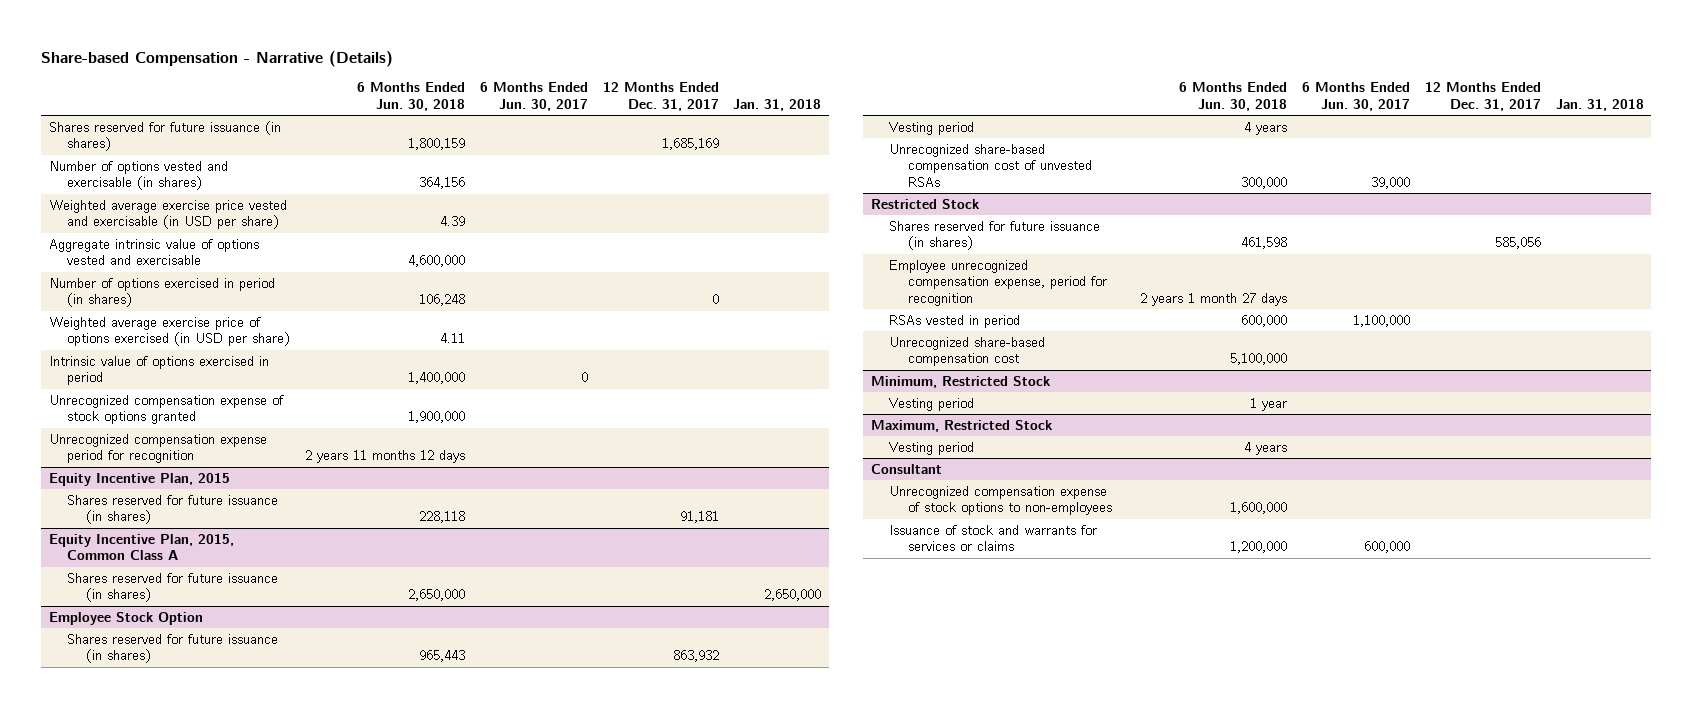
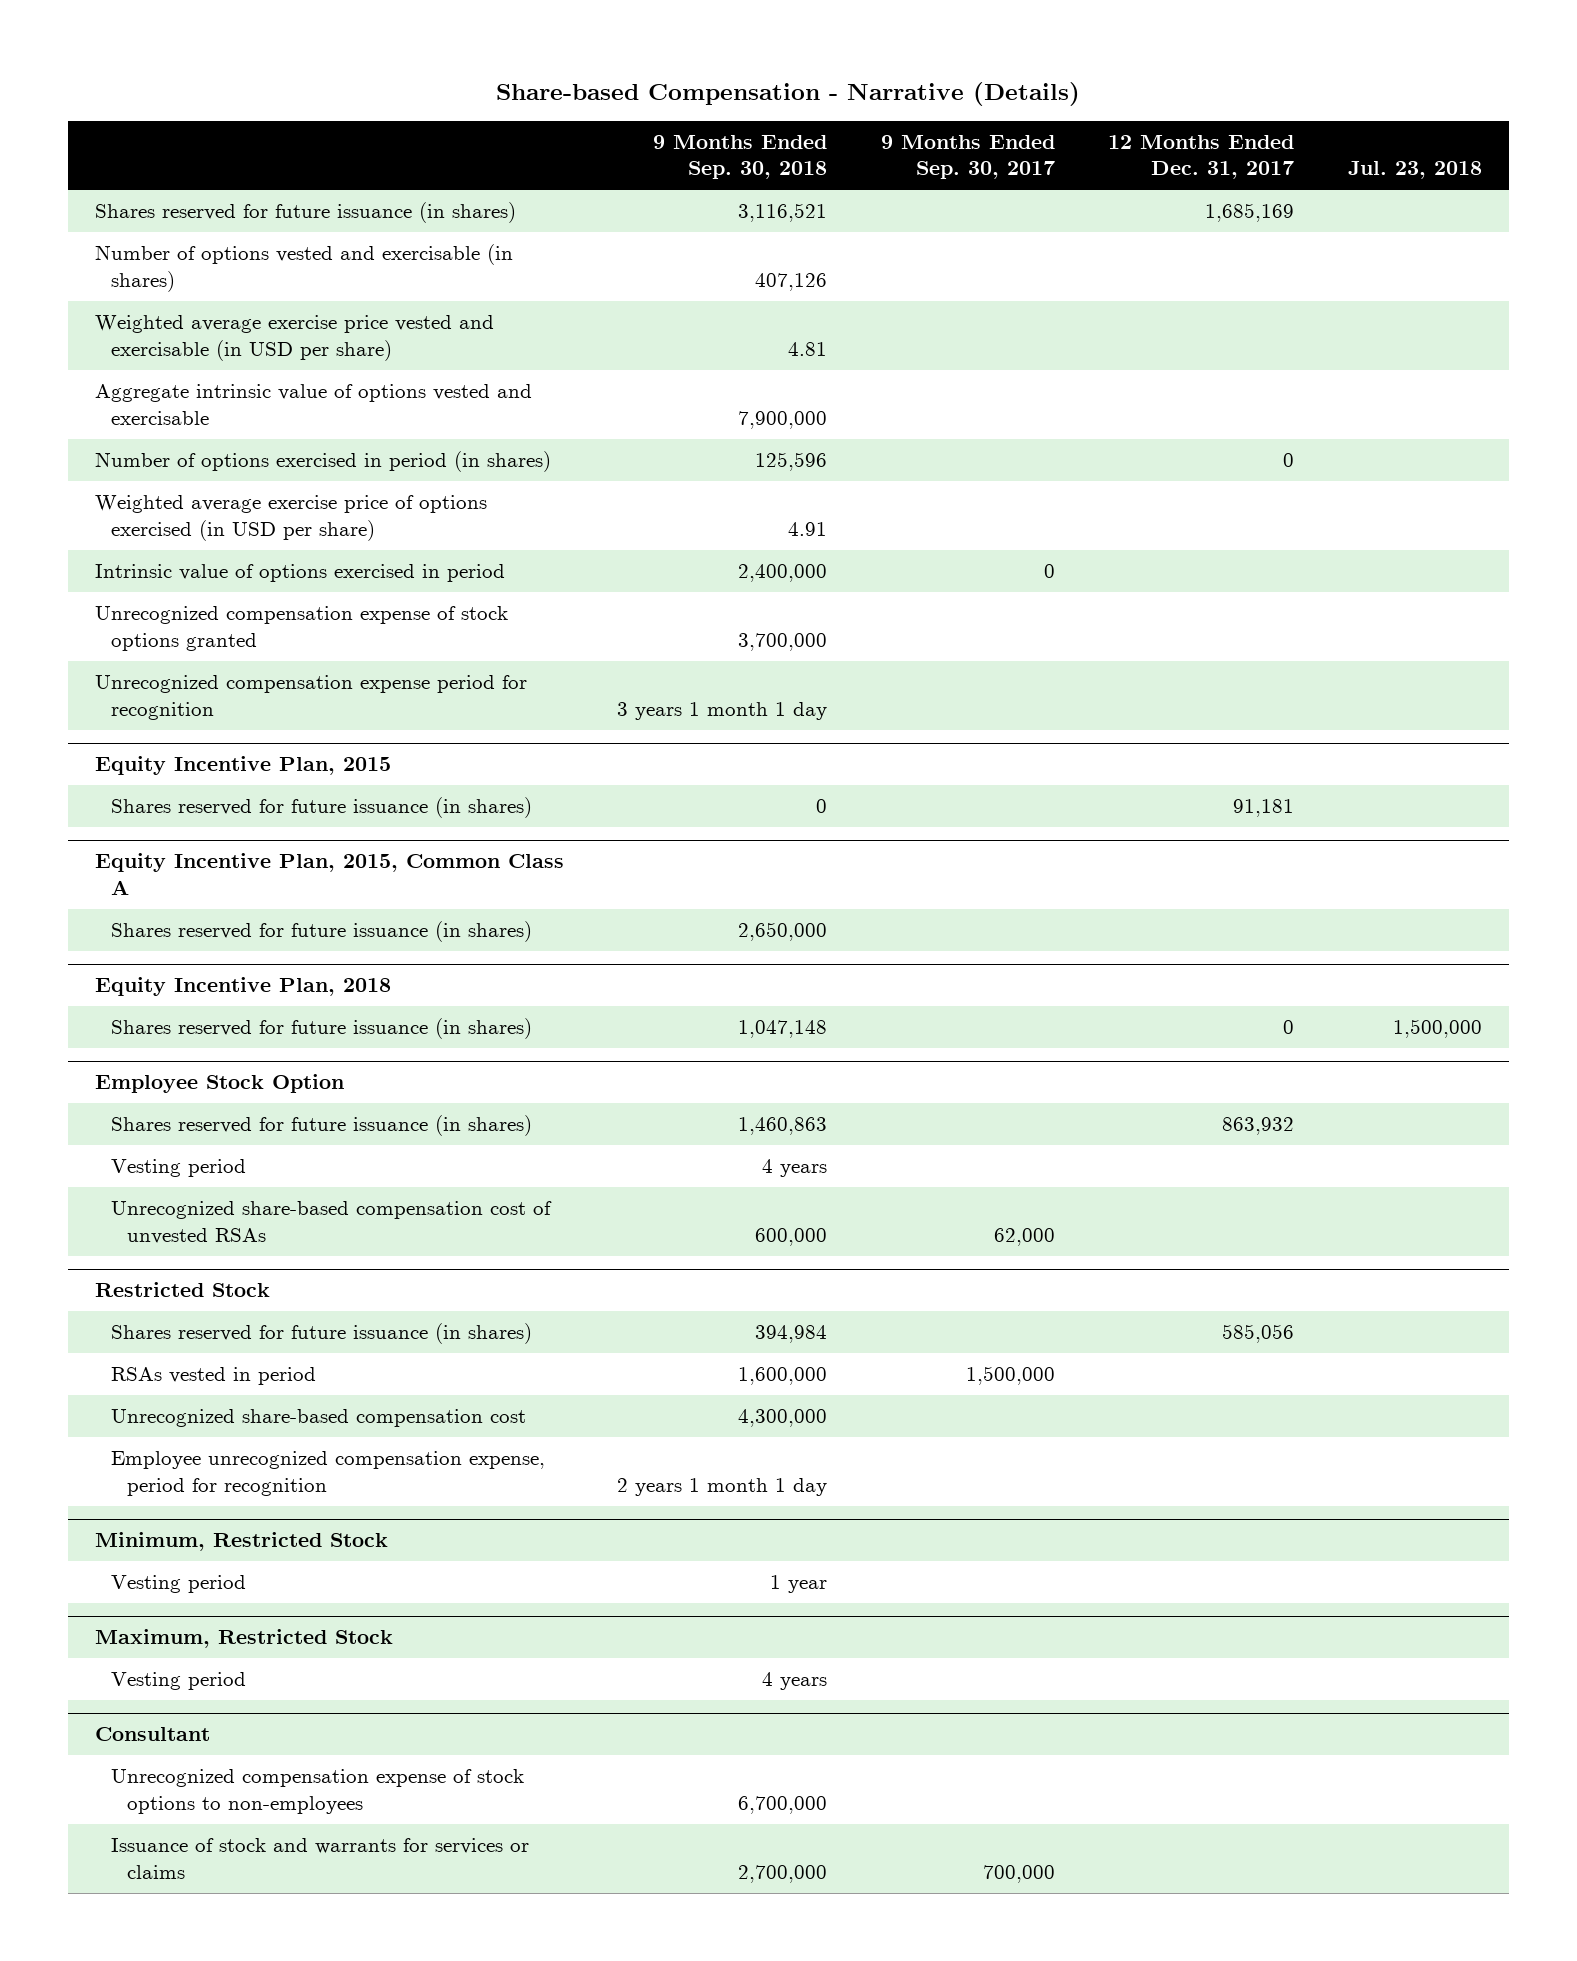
[357,82,466,112] 6 Months Ended Jun. 30, 2018 -> none
[479,82,588,112] 6 Months Ended Jun. 30, 2017 -> none
[733,99,822,112] Jan. 31, 2018 -> none
none -> [653,134,828,180] 9 Months Ended Sep. 30, 2018
none -> [880,134,1055,180] 9 Months Ended Sep. 30, 2017
none -> [1347,161,1482,180] Jul. 23, 2018
none -> [94,977,391,997] Equity Incentive Plan, 2018
none -> [111,1018,533,1040] Shares reserved for future issuance (in shares)
[889,259,1107,307] Employee unrecognized compensation expense, period for recognition -> [111,1451,546,1496] Employee unrecognized compensation expense, period for recognition

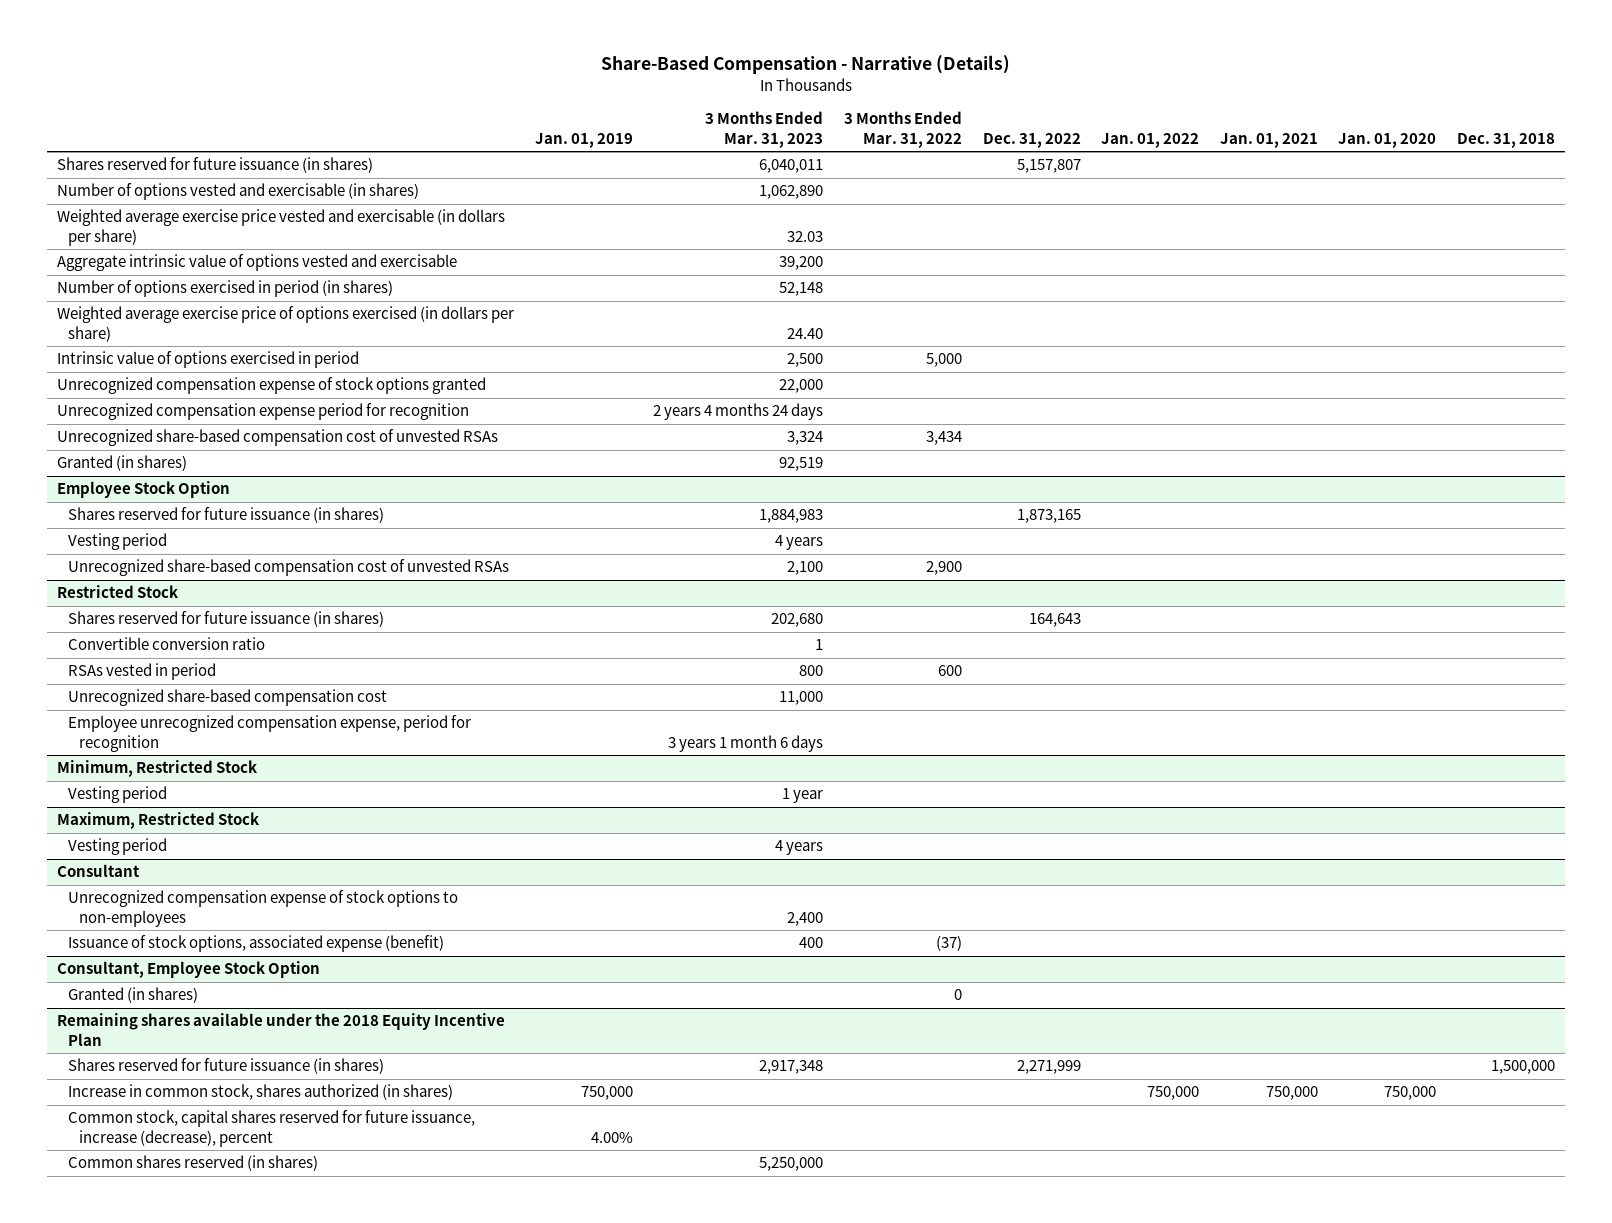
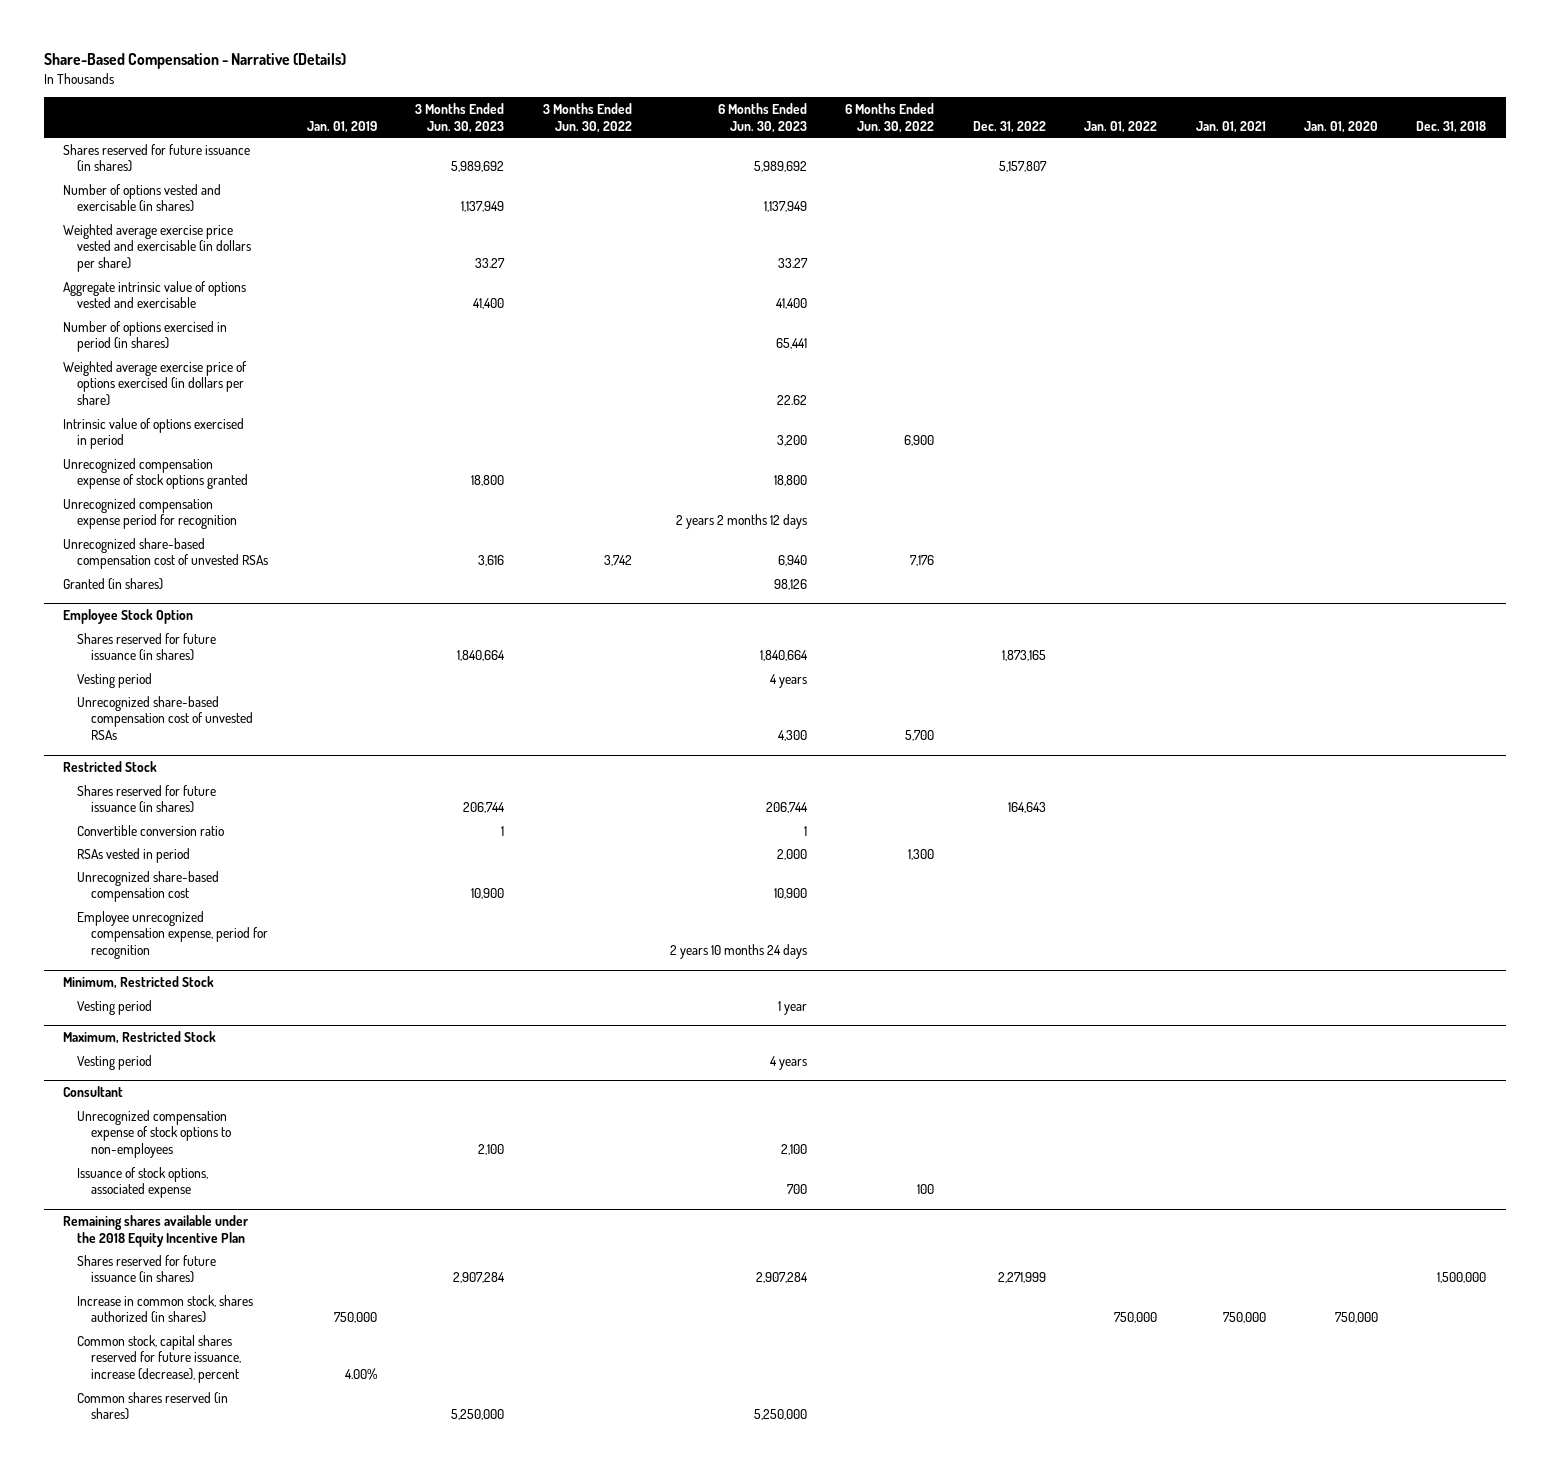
[705,111,824,148] 3 Months Ended Mar. 31, 2023 -> none
[843,111,962,148] 3 Months Ended Mar. 31, 2022 -> none
none -> [415,102,505,133] 3 Months Ended Jun. 30, 2023
none -> [542,102,632,133] 3 Months Ended Jun. 30, 2022
none -> [717,102,807,133] 6 Months Ended Jun. 30, 2023
none -> [845,102,935,133] 6 Months Ended Jun. 30, 2022
[57,961,321,979] Consultant, Employee Stock Option -> none
[67,987,198,1004] Granted (in shares) -> none
[67,935,444,953] Issuance of stock options, associated expense (benefit) -> [77,1166,209,1199] Issuance of stock options, associated expense

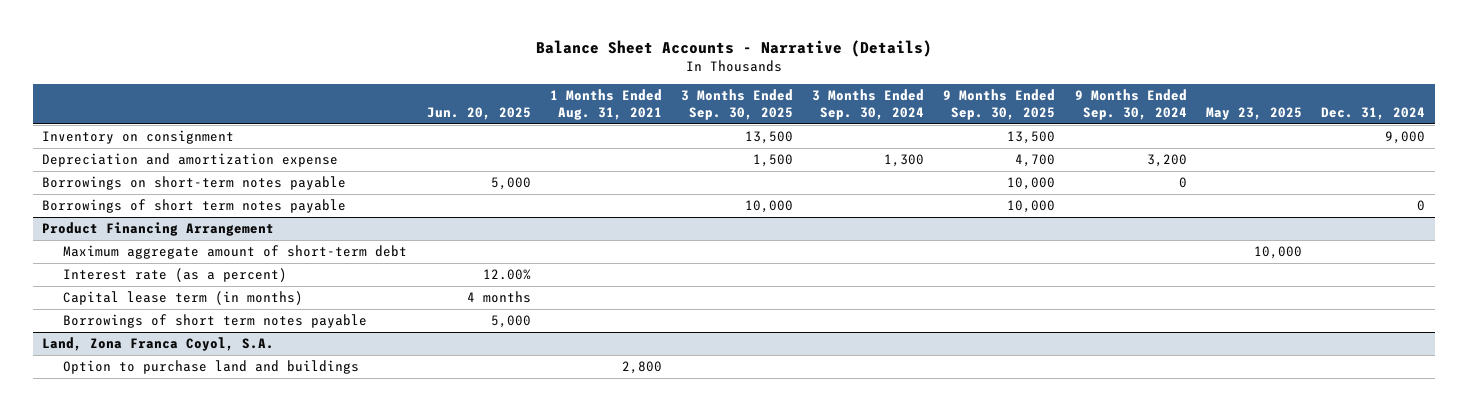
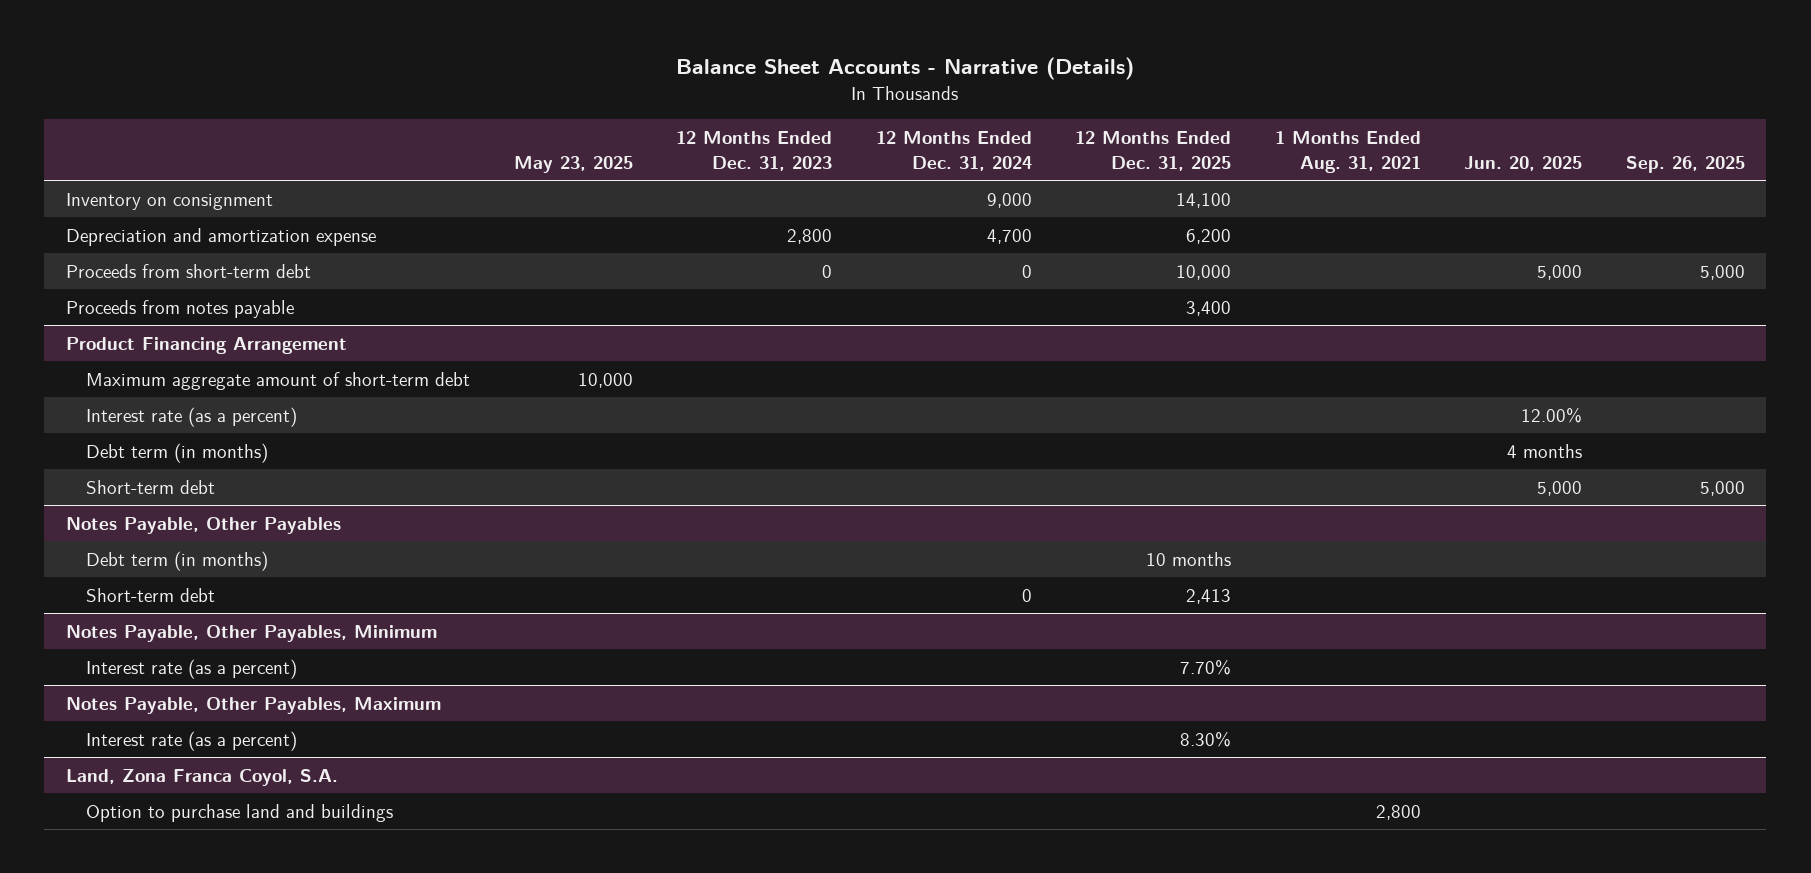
[680,89,793,120] 3 Months Ended Sep. 30, 2025 -> none
[812,89,925,120] 3 Months Ended Sep. 30, 2024 -> none
[943,89,1056,120] 9 Months Ended Sep. 30, 2025 -> none
[1074,89,1187,120] 9 Months Ended Sep. 30, 2024 -> none
[1321,106,1426,120] Dec. 31, 2024 -> none
none -> [676,131,833,171] 12 Months Ended Dec. 31, 2023
none -> [875,131,1032,171] 12 Months Ended Dec. 31, 2024
none -> [1075,131,1232,171] 12 Months Ended Dec. 31, 2025
none -> [1625,155,1745,173] Sep. 26, 2025
[42,198,347,213] Borrowings of short term notes payable -> none
[42,175,347,190] Borrowings on short-term notes payable -> [66,263,312,278] Proceeds from short-term debt
none -> [66,299,295,318] Proceeds from notes payable
[63,290,304,305] Capital lease term (in months) -> [86,442,269,463] Debt term (in months)
[63,313,368,328] Borrowings of short term notes payable -> [86,479,216,494] Short-term debt
none -> [66,516,342,534] Notes Payable, Other Payables
none -> [86,550,269,571] Debt term (in months)
none -> [86,587,216,602] Short-term debt
none -> [66,624,438,642] Notes Payable, Other Payables, Minimum
none -> [86,658,298,679] Interest rate (as a percent)
none -> [66,696,442,714] Notes Payable, Other Payables, Maximum
none -> [86,730,298,751] Interest rate (as a percent)

